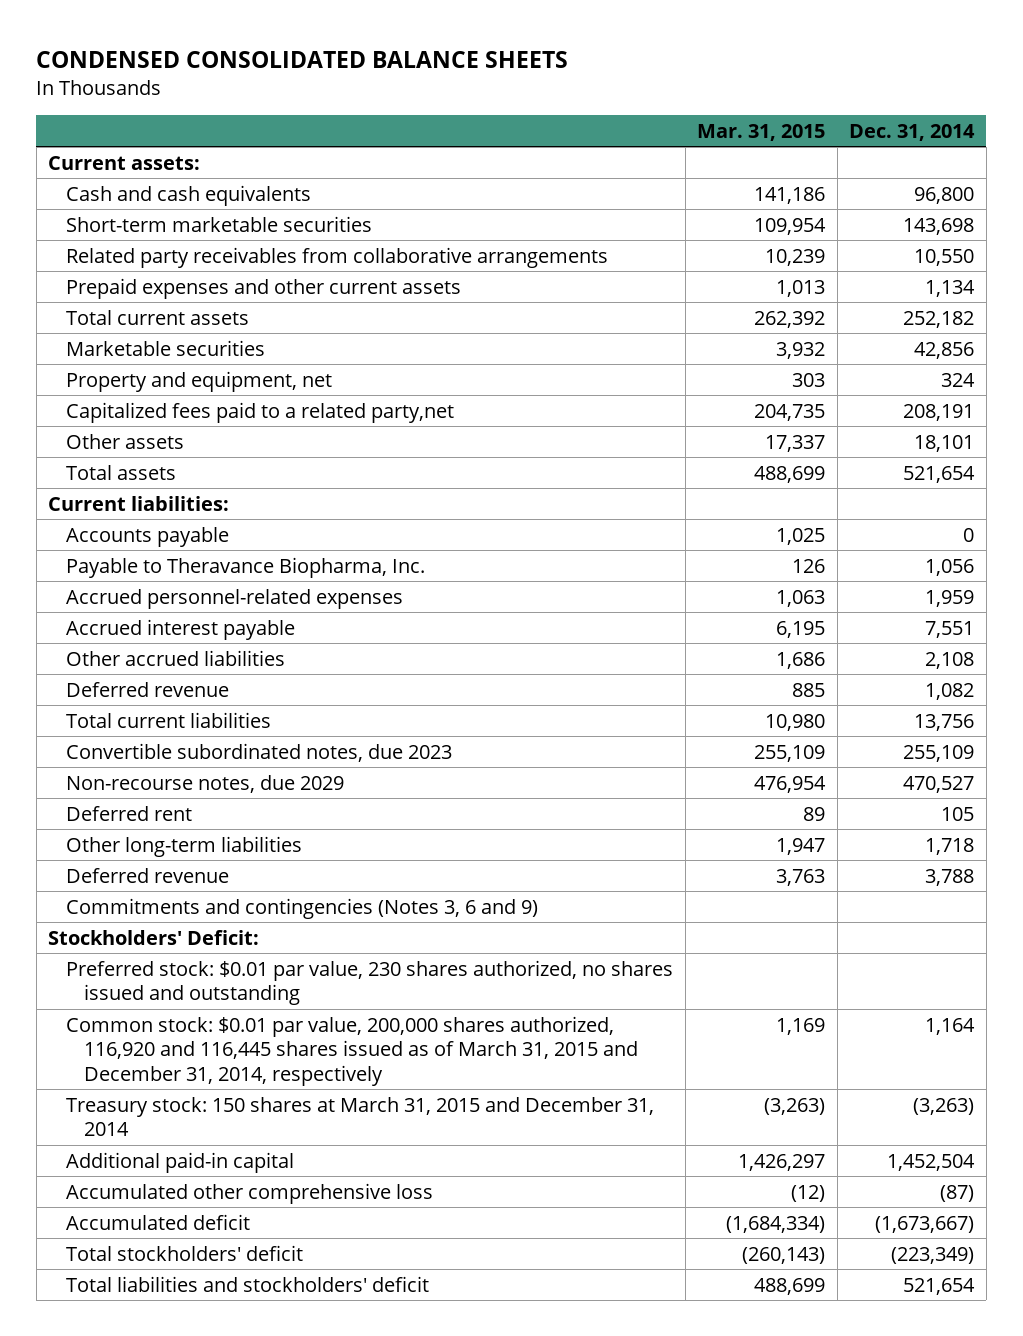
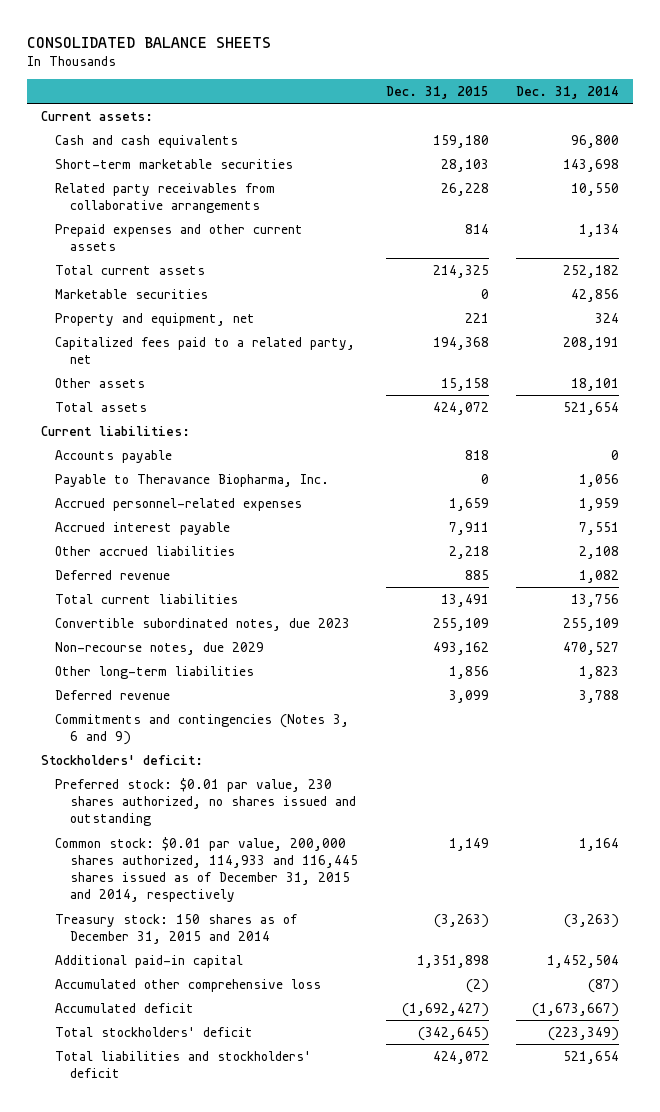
[36,50,569,68] CONDENSED CONSOLIDATED BALANCE SHEETS -> [26,36,271,48] CONSOLIDATED BALANCE SHEETS
[697,123,826,141] Mar. 31, 2015 -> none
none -> [385,85,489,99] Dec. 31, 2015
[66,401,455,423] Capitalized fees paid to a related party,net -> [55,336,356,364] Capitalized fees paid to a related party, net
[66,805,193,821] Deferred rent -> none
[925,837,975,855] 1,718 -> [579,665,620,679] 1,823
[48,929,260,945] Stockholders' Deficit: -> [40,754,203,765] Stockholders' deficit:
[66,1015,638,1086] Common stock: $0.01 par value, 200,000 shares authorized, 116,920 and 116,445 shares issued as of March 31, 2015 and December 31, 2014, respectively -> [55,836,358,903] Common stock: $0.01 par value, 200,000 shares authorized, 114,933 and 116,445 shares issued as of December 31, 2015 and 2014, respectively
[66,1096,655,1137] Treasury stock: 150 shares at March 31, 2015 and December 31, 2014 -> [55,913,298,944] Treasury stock: 150 shares as of December 31, 2015 and 2014

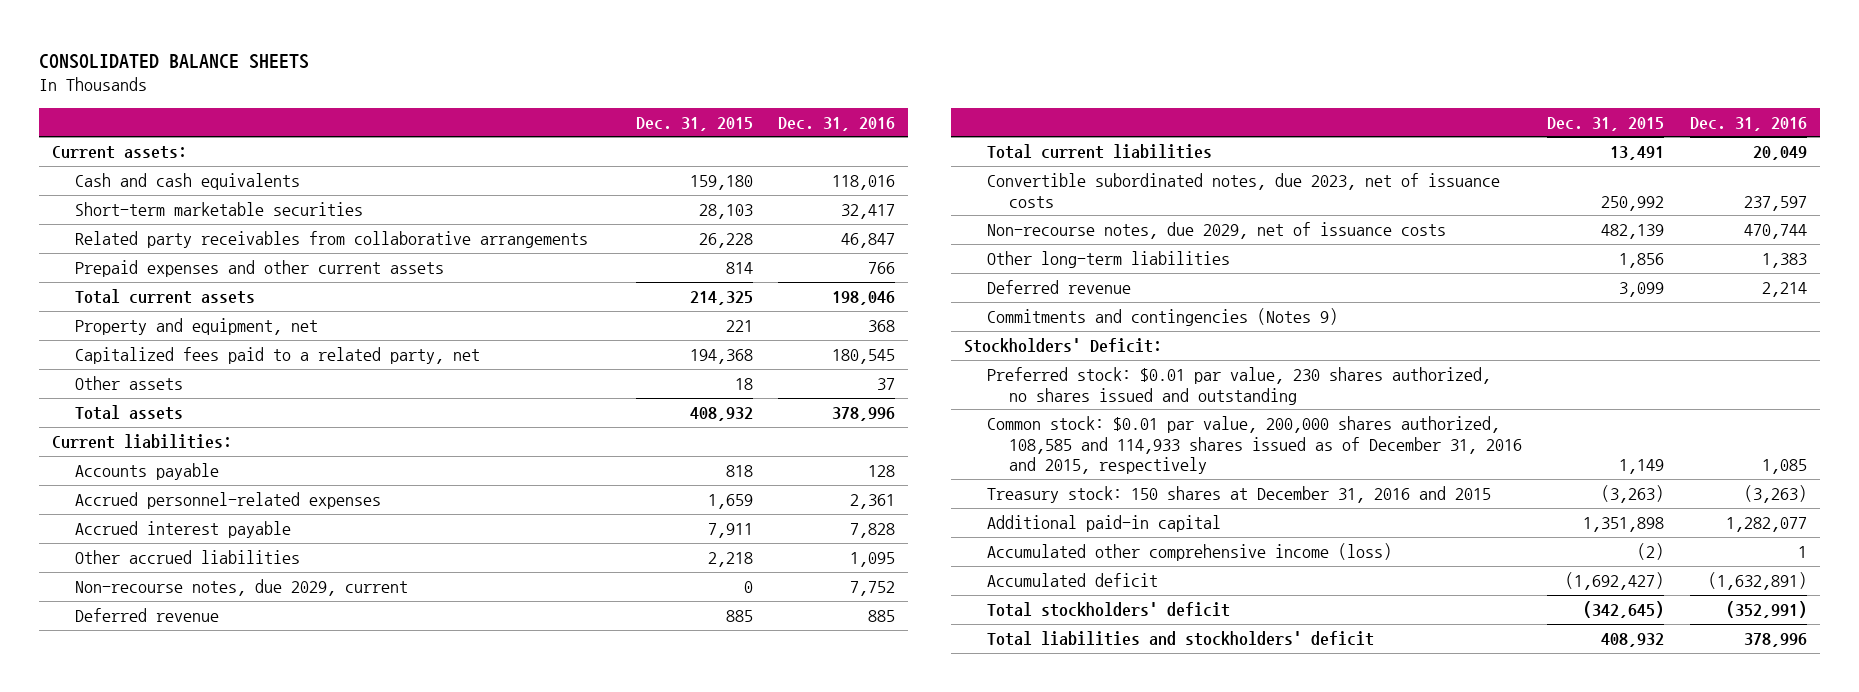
[516,85,620,99] Dec. 31, 2014 -> none
none -> [778,116,896,131] Dec. 31, 2016
[55,288,209,299] Marketable securities -> none
[440,377,489,391] 15,158 -> [734,377,753,390] 18
[432,401,489,415] 424,072 -> [689,406,753,421] 408,932
[55,473,330,487] Payable to Theravance Biopharma, Inc. -> none
none -> [74,578,408,596] Non-recourse notes, due 2029, current
[55,617,351,631] Convertible subordinated notes, due 2023 -> [986,172,1500,208] Convertible subordinated notes, due 2023, net of issuance costs
[432,617,489,631] 255,109 -> [1601,195,1665,211] 250,992
[55,641,265,655] Non-recourse notes, due 2029 -> [986,221,1446,239] Non-recourse notes, due 2029, net of issuance costs
[432,641,489,655] 493,162 -> [1601,223,1665,239] 482,139
[55,713,350,745] Commitments and contingencies (Notes 3, 6 and 9) -> [986,307,1338,326] Commitments and contingencies (Notes 9)
[40,754,203,765] Stockholders' deficit: -> [964,337,1163,353] Stockholders' Deficit:
[55,836,358,903] Common stock: $0.01 par value, 200,000 shares authorized, 114,933 and 116,445 shares issued as of December 31, 2015 and 2014, respectively -> [986,415,1523,475] Common stock: $0.01 par value, 200,000 shares authorized, 108,585 and 114,933 shares issued as of December 31, 2016 and 2015, respectively
[55,913,298,944] Treasury stock: 150 shares as of December 31, 2015 and 2014 -> [986,485,1491,503] Treasury stock: 150 shares at December 31, 2016 and 2015
[55,978,322,992] Accumulated other comprehensive loss -> [986,542,1392,561] Accumulated other comprehensive income (loss)
[432,1050,489,1064] 424,072 -> [1601,632,1665,647] 408,932

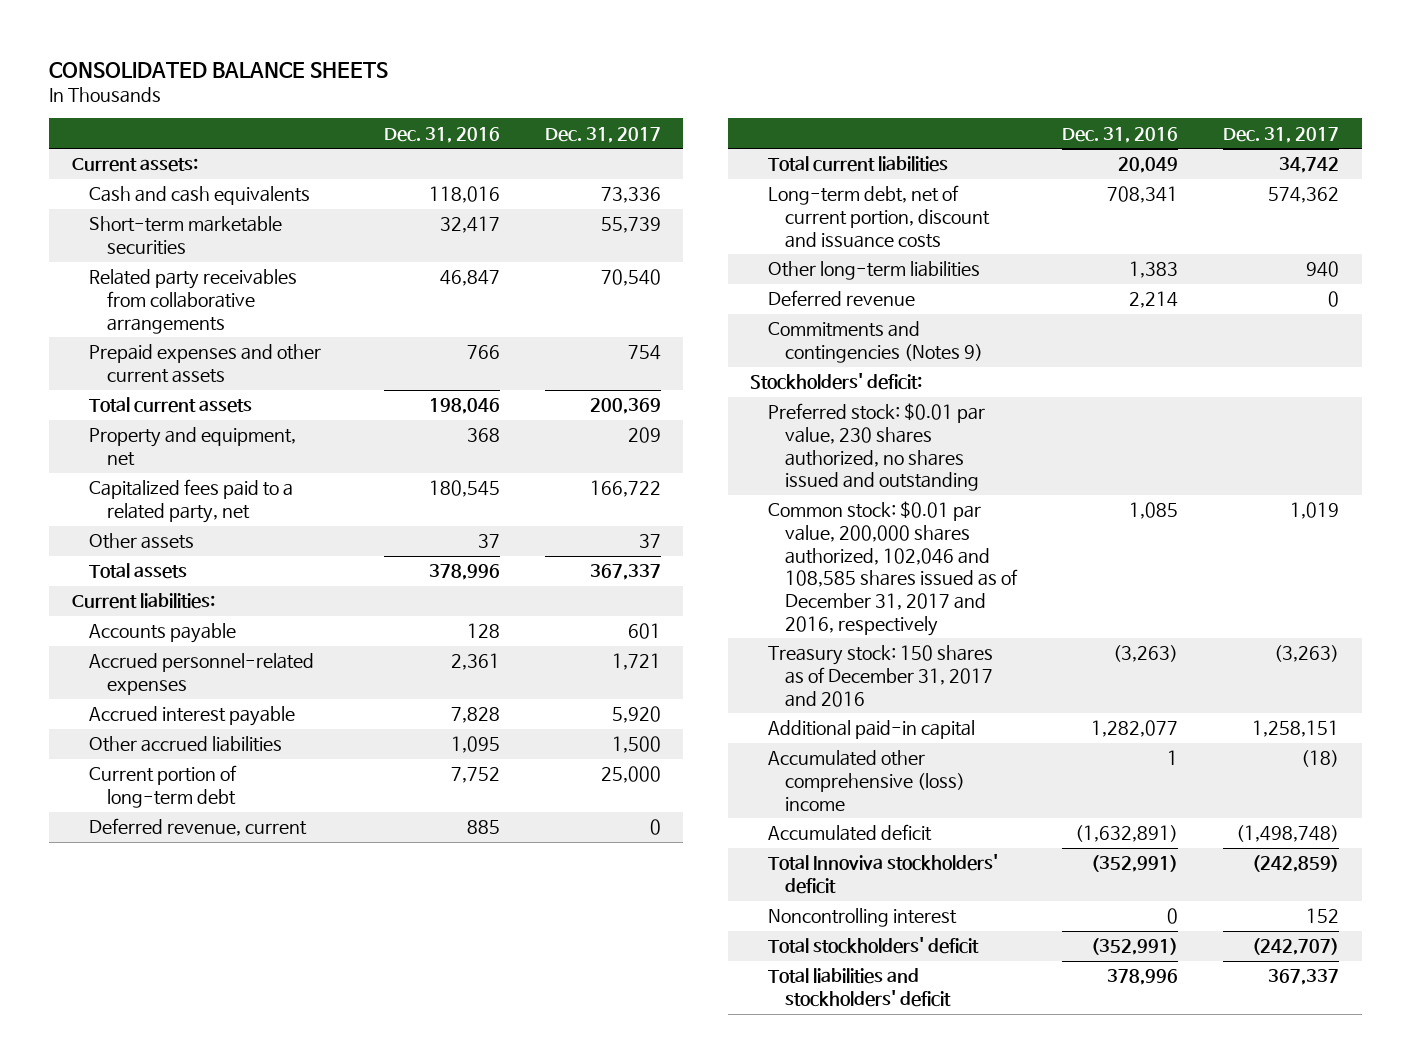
[635,116,753,131] Dec. 31, 2015 -> none
none -> [544,126,661,143] Dec. 31, 2017
[74,578,408,596] Non-recourse notes, due 2029, current -> [89,765,238,808] Current portion of long-term debt
[74,607,219,622] Deferred revenue -> [89,818,308,837] Deferred revenue, current
[986,172,1500,208] Convertible subordinated notes, due 2023, net of issuance costs -> none
[986,221,1446,239] Non-recourse notes, due 2029, net of issuance costs -> none
none -> [767,185,991,248] Long-term debt, net of current portion, discount and issuance costs
[964,337,1163,353] Stockholders' Deficit: -> [750,373,923,391] Stockholders' deficit:
[986,415,1523,475] Common stock: $0.01 par value, 200,000 shares authorized, 108,585 and 114,933 shares issued as of December 31, 2016 and 2015, respectively -> [767,501,1019,636] Common stock: $0.01 par value, 200,000 shares authorized, 102,046 and 108,585 shares issued as of December 31, 2017 and 2016, respectively
[986,485,1491,503] Treasury stock: 150 shares at December 31, 2016 and 2015 -> [767,645,994,707] Treasury stock: 150 shares as of December 31, 2017 and 2016
[986,542,1392,561] Accumulated other comprehensive income (loss) -> [767,750,966,811] Accumulated other comprehensive (loss) income
none -> [767,854,998,894] Total Innoviva stockholders' deficit
none -> [767,908,957,928] Noncontrolling interest

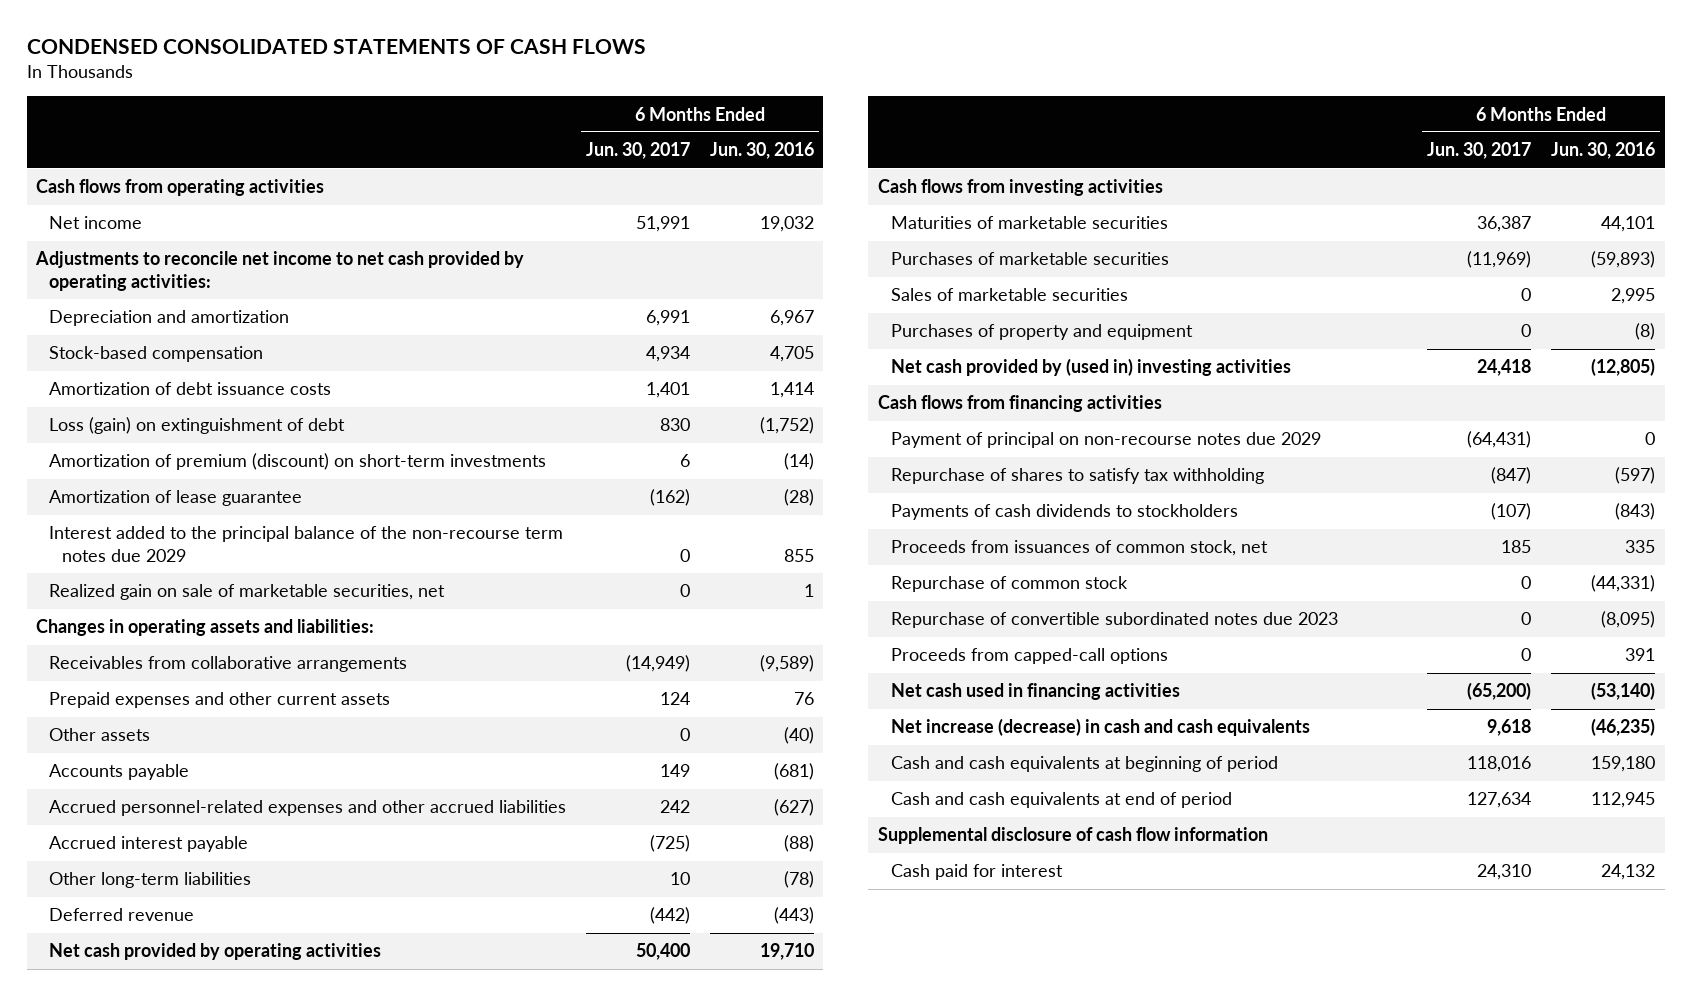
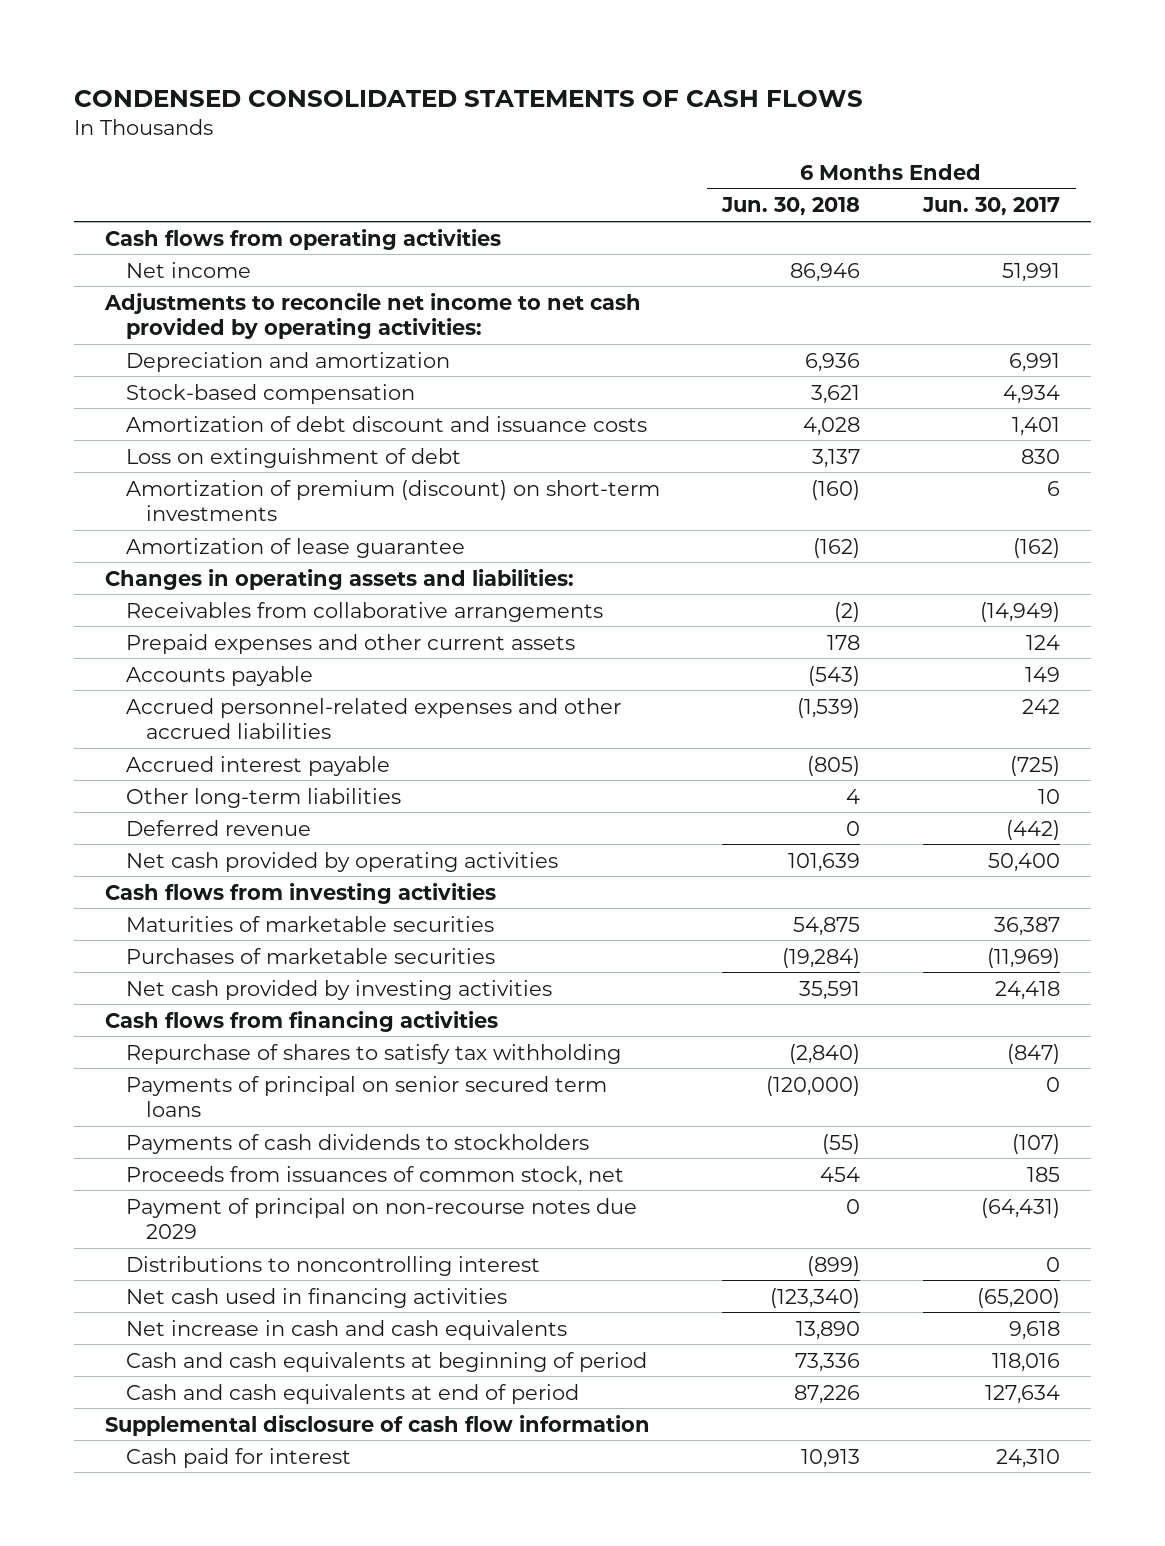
[709,142,814,160] Jun. 30, 2016 -> none
none -> [721,197,861,217] Jun. 30, 2018
[49,382,332,396] Amortization of debt issuance costs -> [125,415,647,432] Amortization of debt discount and issuance costs
[49,417,346,435] Loss (gain) on extinguishment of debt -> [125,447,461,468] Loss on extinguishment of debt
[49,526,564,563] Interest added to the principal balance of the non-recourse term notes due 2029 -> none
[49,584,446,601] Realized gain on sale of marketable securities, net -> none
[49,728,151,742] Other assets -> none
[890,288,1128,302] Sales of marketable securities -> none
[890,324,1193,341] Purchases of property and equipment -> none
[890,358,1291,377] Net cash provided by (used in) investing activities -> [125,979,552,1000] Net cash provided by investing activities
none -> [125,1075,607,1118] Payments of principal on senior secured term loans
[890,576,1128,593] Repurchase of common stock -> none
[890,612,1338,629] Repurchase of convertible subordinated notes due 2023 -> none
[890,648,1168,665] Proceeds from capped-call options -> none
[890,432,1321,449] Payment of principal on non-recourse notes due 2029 -> [125,1197,637,1240] Payment of principal on non-recourse notes due 2029
none -> [125,1255,540,1276] Distributions to noncontrolling interest
[890,718,1310,737] Net increase (decrease) in cash and cash equivalents -> [125,1319,567,1340] Net increase in cash and cash equivalents

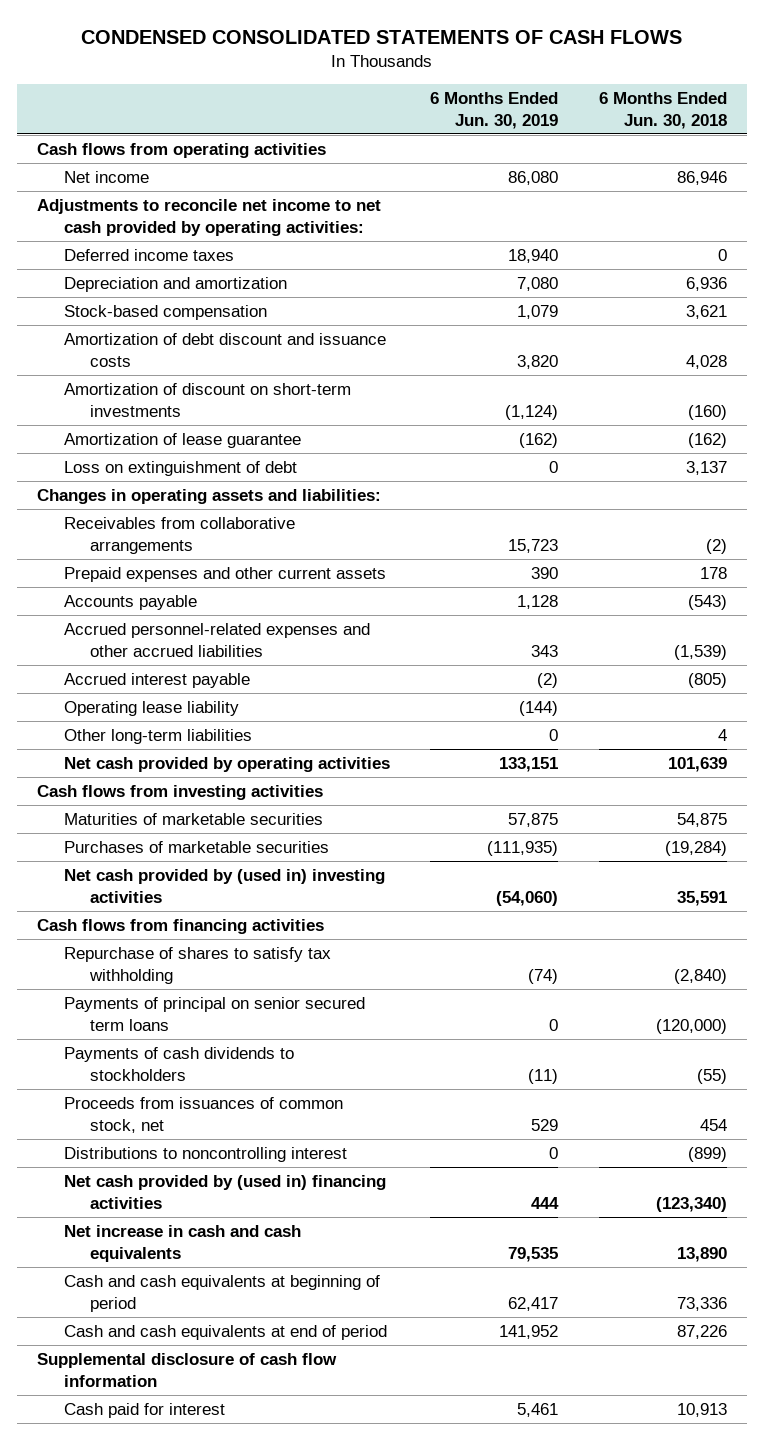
[922,197,1061,217] Jun. 30, 2017 -> none
none -> [430,91,559,129] 6 Months Ended Jun. 30, 2019
none -> [63,248,234,261] Deferred income taxes
[125,479,660,522] Amortization of premium (discount) on short-term investments -> [63,382,351,417] Amortization of discount on short-term investments
[125,447,461,468] Loss on extinguishment of debt -> [63,460,297,476] Loss on extinguishment of debt
none -> [63,700,239,716] Operating lease liability
[125,819,311,836] Deferred revenue -> none
[125,979,552,1000] Net cash provided by investing activities -> [63,868,385,903] Net cash provided by (used in) investing activities
[125,1197,637,1240] Payment of principal on non-recourse notes due 2029 -> none
[125,1287,507,1308] Net cash used in financing activities -> [63,1174,386,1209] Net cash provided by (used in) financing activities

